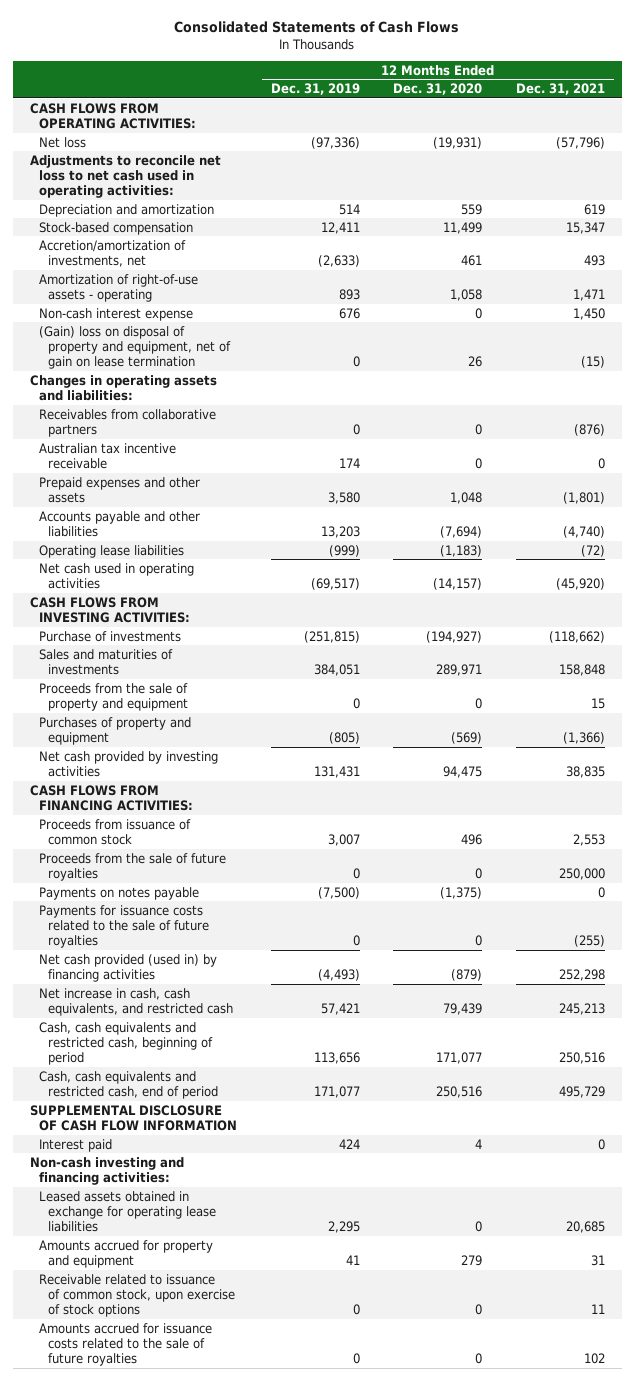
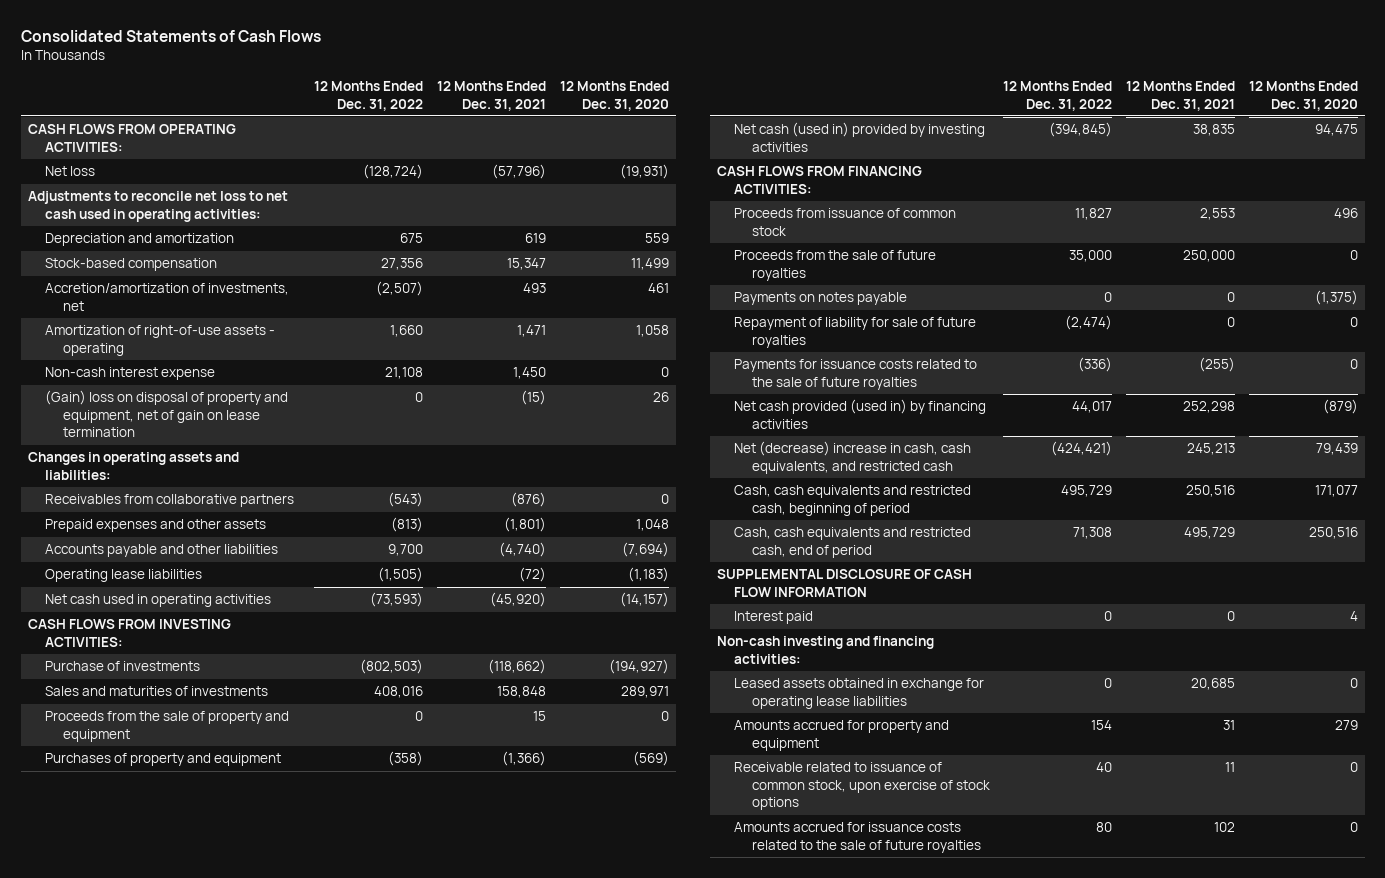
[270,83,360,96] Dec. 31, 2019 -> none
none -> [314,81,424,111] 12 Months Ended Dec. 31, 2022
[39,442,177,469] Australian tax incentive receivable -> none
[39,750,219,777] Net cash provided by investing activities -> [734,122,986,152] Net cash (used in) provided by investing activities
none -> [734,317,977,348] Repayment of liability for sale of future royalties
[39,987,234,1016] Net increase in cash, cash equivalents, and restricted cash -> [734,441,972,474] Net (decrease) increase in cash, cash equivalents, and restricted cash

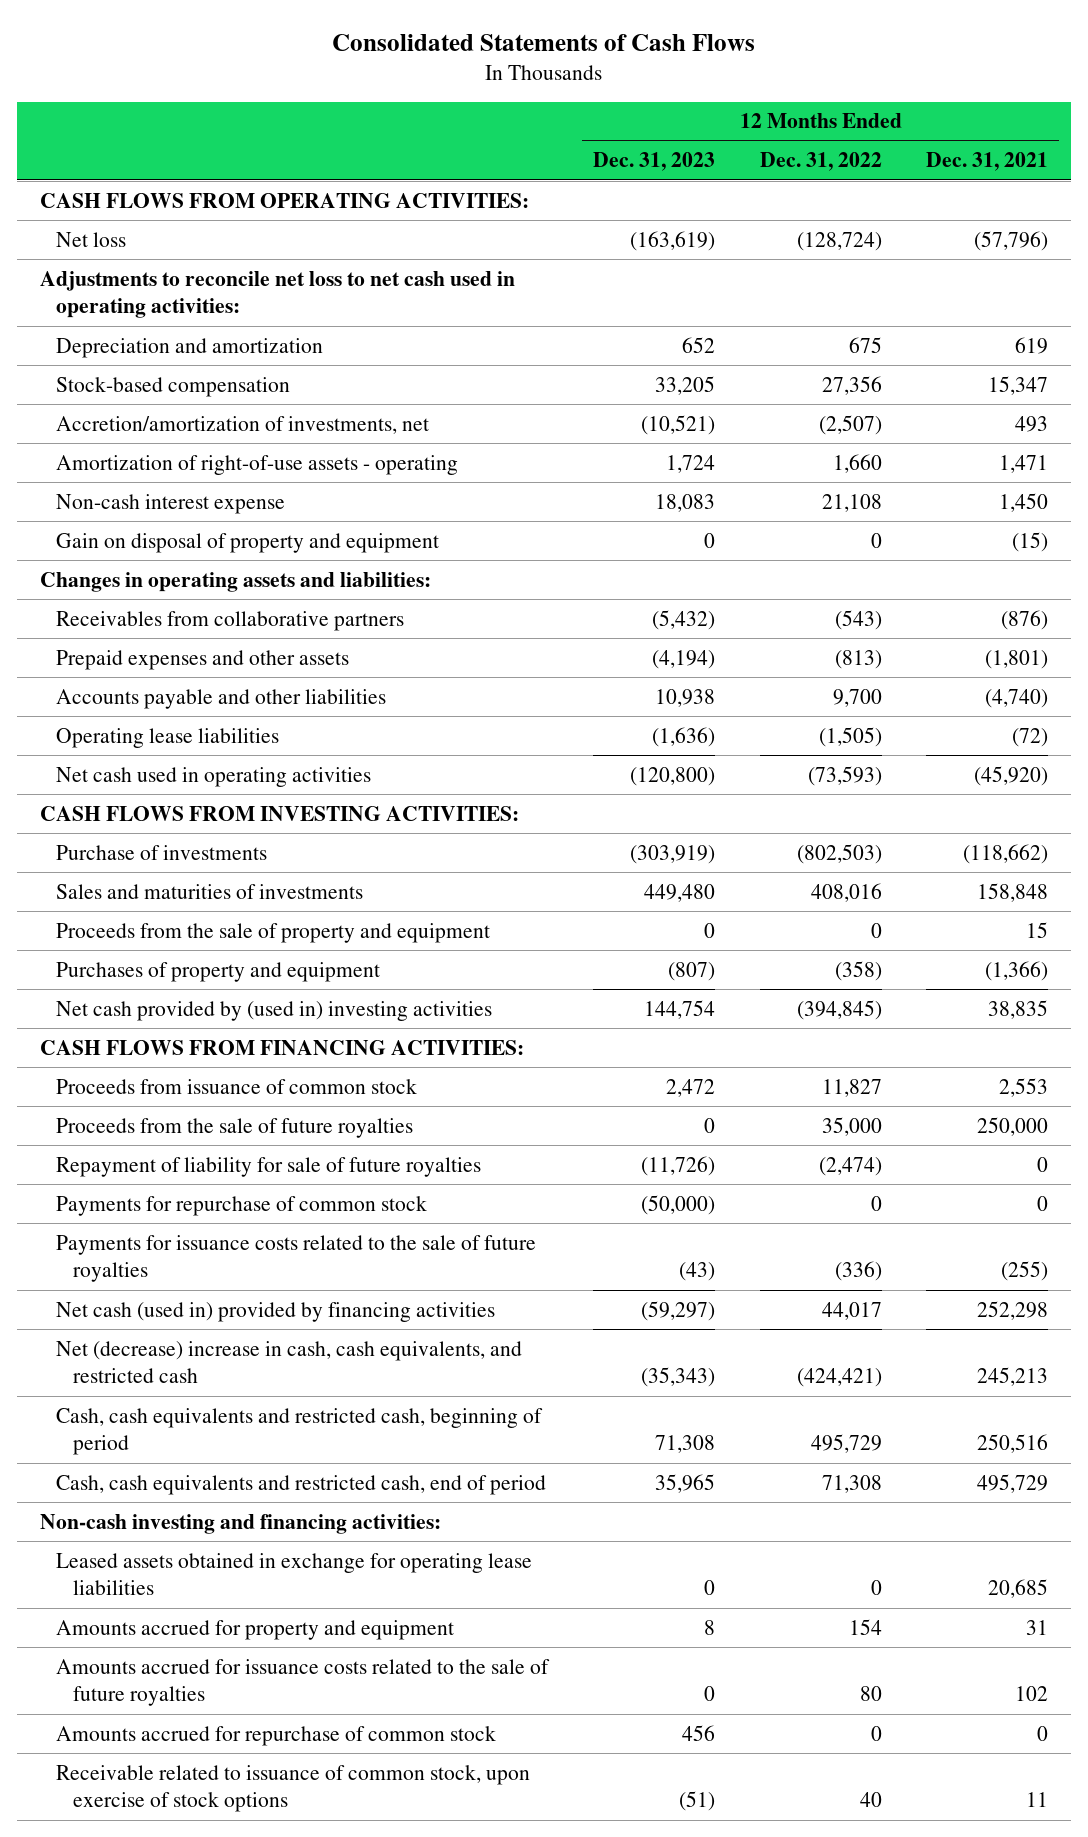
[559,81,669,111] 12 Months Ended Dec. 31, 2020 -> none
none -> [592,152,715,172] Dec. 31, 2023
[45,390,289,438] (Gain) loss on disposal of property and equipment, net of gain on lease termination -> [56,532,440,553] Gain on disposal of property and equipment
[734,122,986,152] Net cash (used in) provided by investing activities -> [56,1000,493,1021] Net cash provided by (used in) investing activities
[734,292,908,306] Payments on notes payable -> none
none -> [56,1195,428,1216] Payments for repurchase of common stock
[734,399,987,429] Net cash provided (used in) by financing activities -> [56,1301,496,1322] Net cash (used in) provided by financing activities
[716,569,972,597] SUPPLEMENTAL DISCLOSURE OF CASH FLOW INFORMATION -> none
[734,611,814,625] Interest paid -> none
none -> [56,1725,497,1746] Amounts accrued for repurchase of common stock
[734,762,990,811] Receivable related to issuance of common stock, upon exercise of stock options -> [56,1764,531,1813] Receivable related to issuance of common stock, upon exercise of stock options

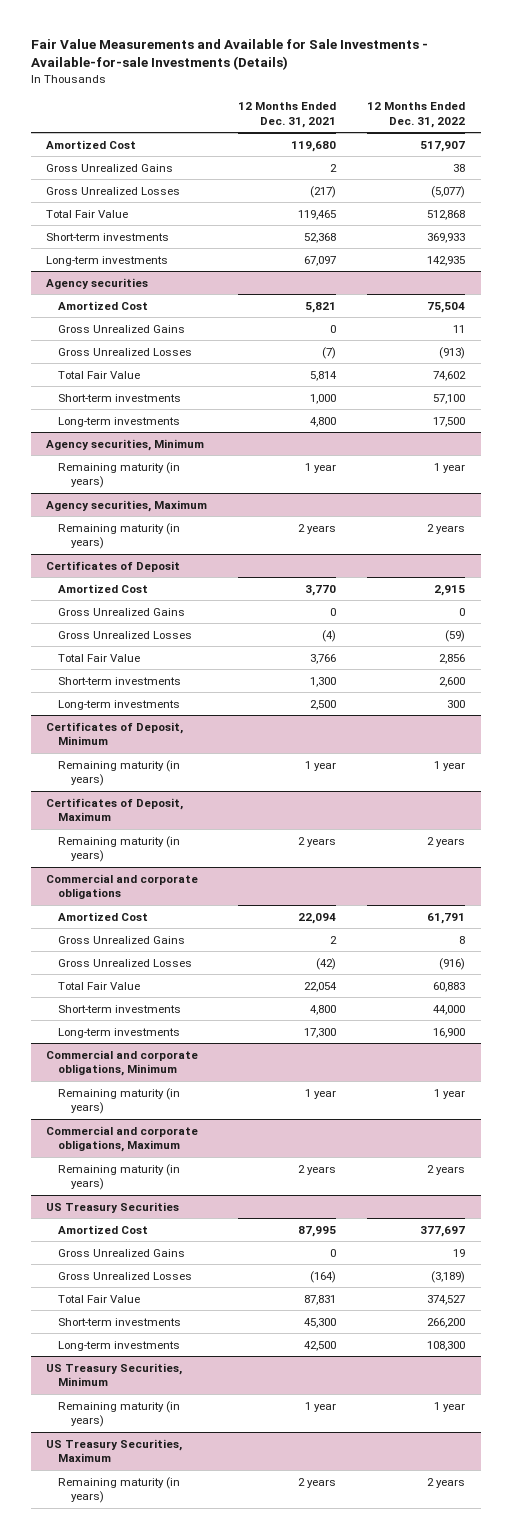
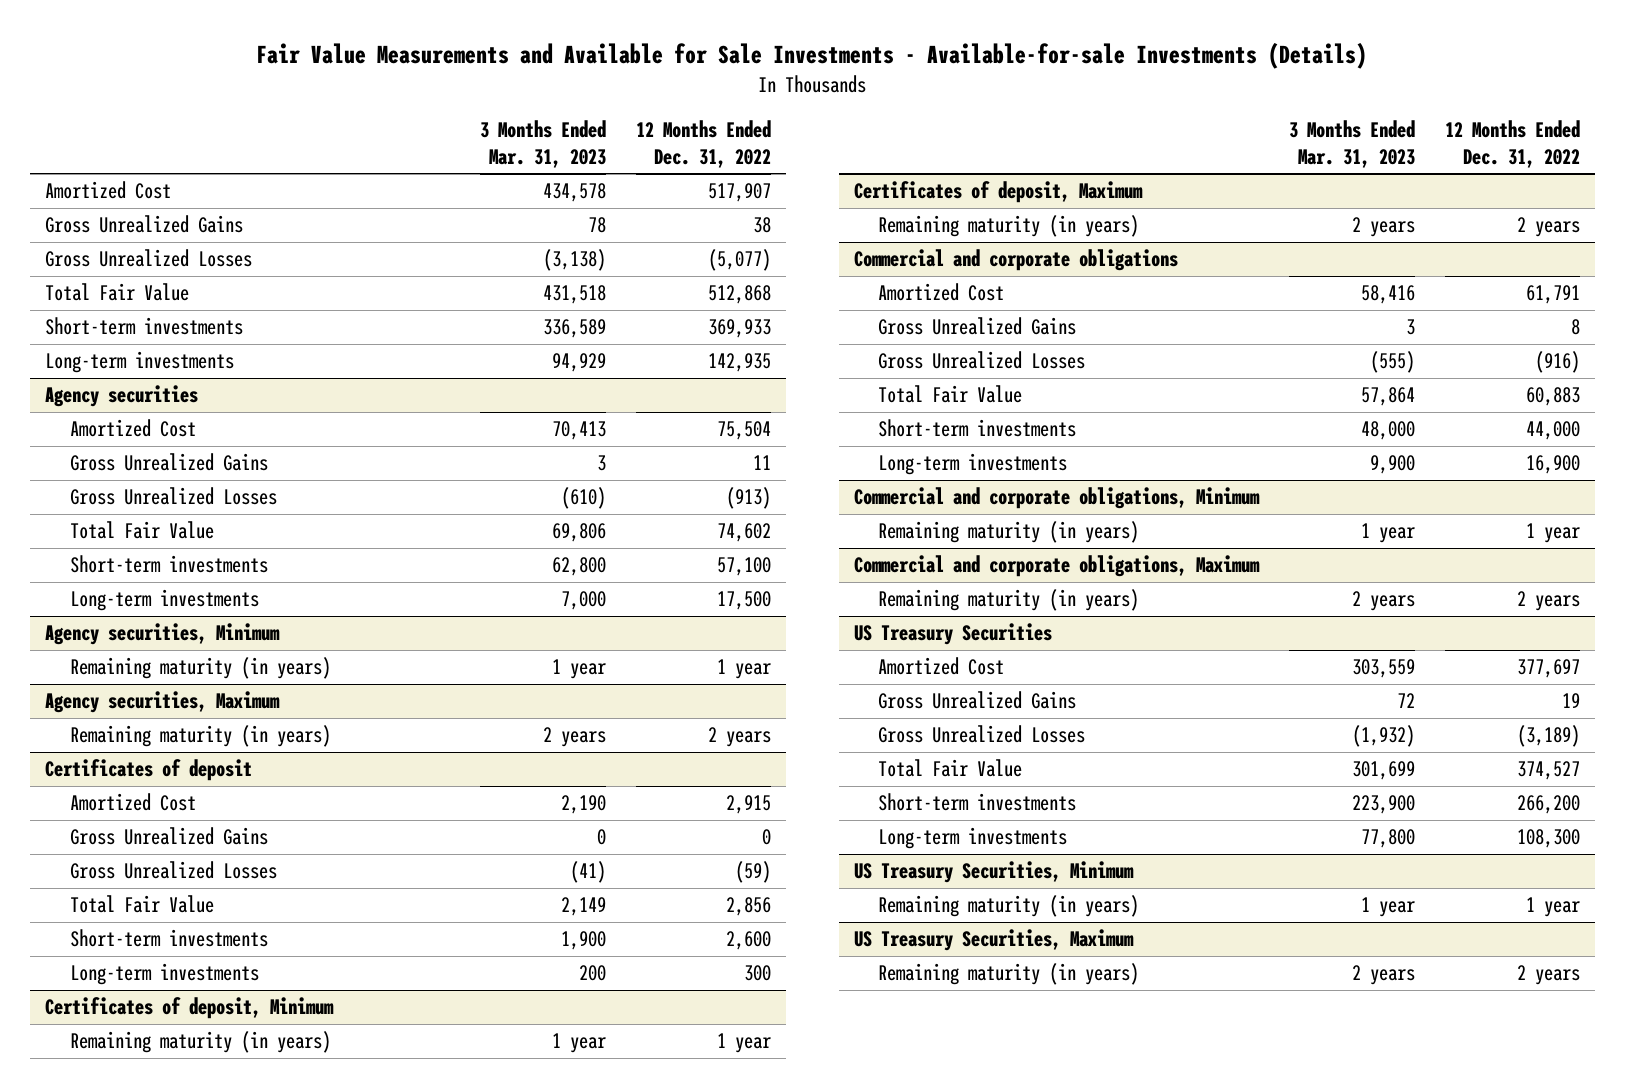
[238,102,337,128] 12 Months Ended Dec. 31, 2021 -> none
none -> [479,120,606,168] 3 Months Ended Mar. 31, 2023
[46,560,181,572] Certificates of Deposit -> [45,759,253,782] Certificates of deposit
[46,721,184,746] Certificates of Deposit, Minimum -> [45,997,335,1020] Certificates of deposit, Minimum
[46,797,184,822] Certificates of Deposit, Maximum -> [853,181,1143,204] Certificates of deposit, Maximum

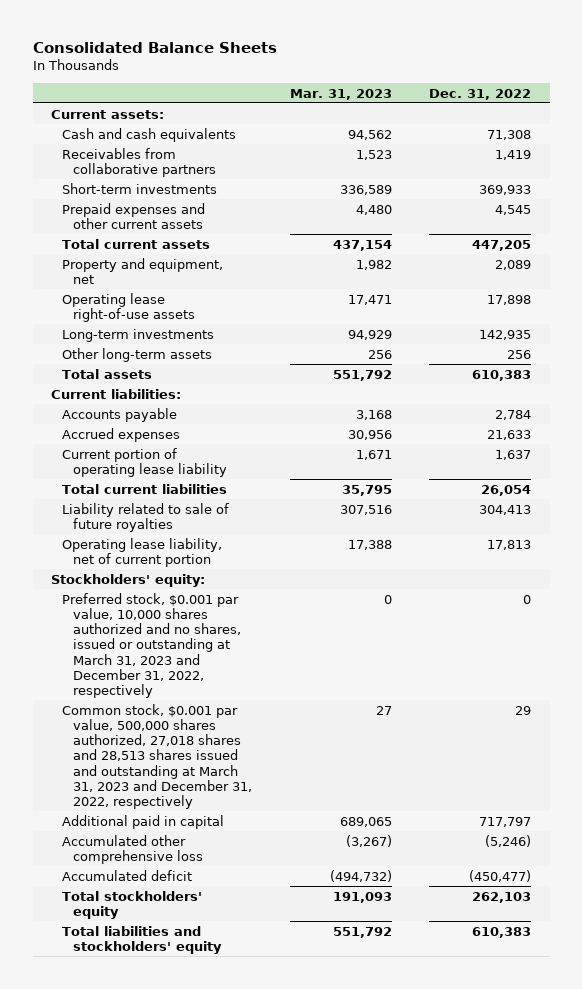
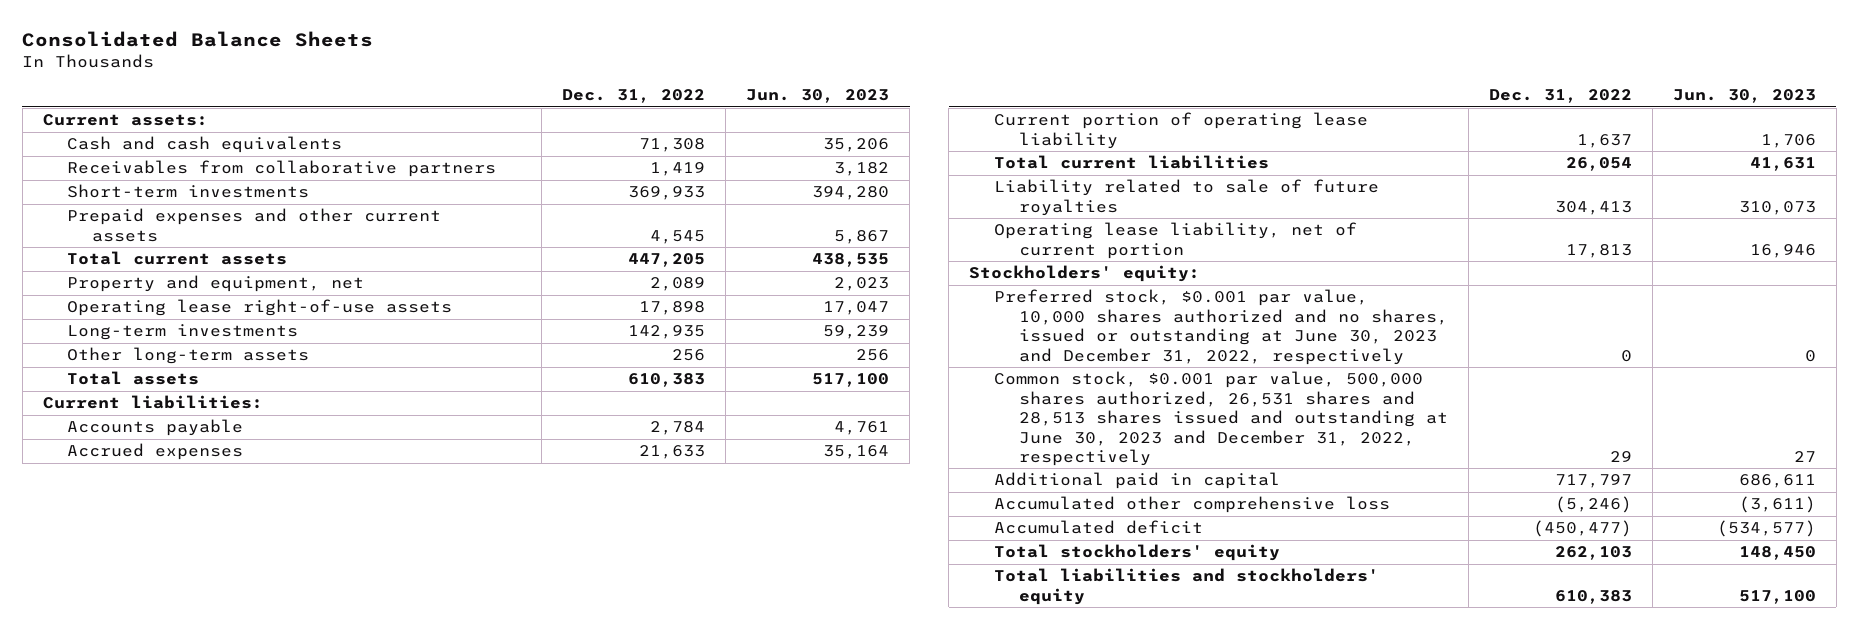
[289,88,392,100] Mar. 31, 2023 -> none
none -> [746,89,890,104] Jun. 30, 2023
[62,592,242,699] Preferred stock, $0.001 par value, 10,000 shares authorized and no shares, issued or outstanding at March 31, 2023 and December 31, 2022, respectively -> [993,289,1448,365] Preferred stock, $0.001 par value, 10,000 shares authorized and no shares, issued or outstanding at June 30, 2023 and December 31, 2022, respectively
[62,703,253,810] Common stock, $0.001 par value, 500,000 shares authorized, 27,018 shares and 28,513 shares issued and outstanding at March 31, 2023 and December 31, 2022, respectively -> [993,371,1448,466] Common stock, $0.001 par value, 500,000 shares authorized, 26,531 shares and 28,513 shares issued and outstanding at June 30, 2023 and December 31, 2022, respectively

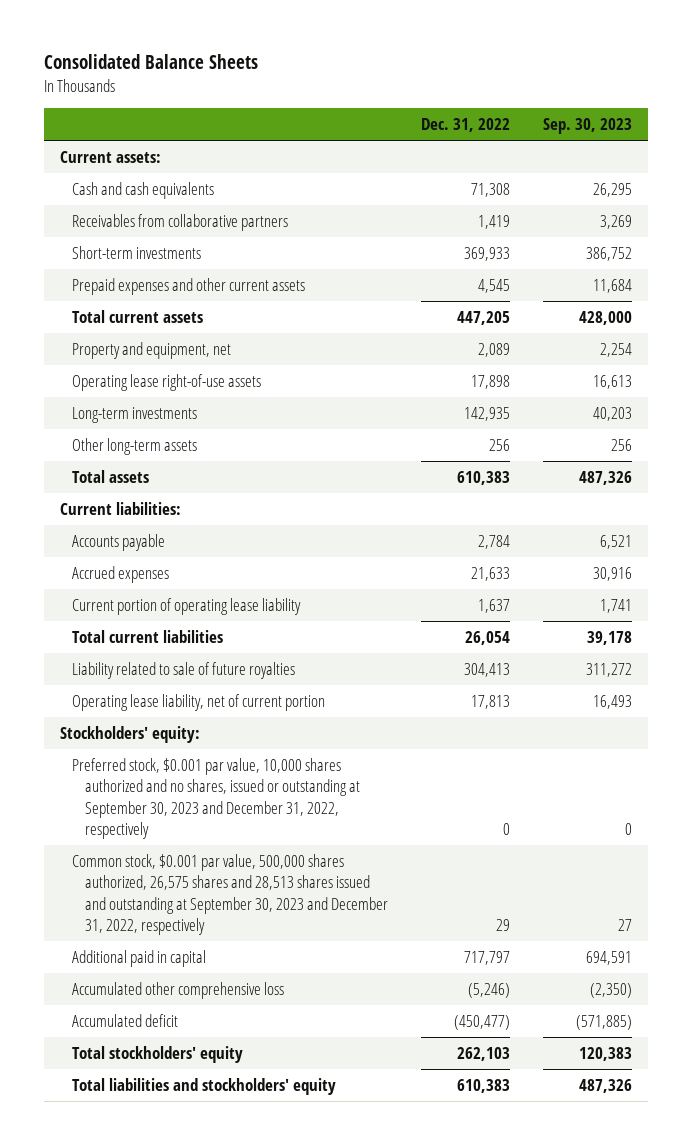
[746,89,890,104] Jun. 30, 2023 -> none
none -> [542,117,632,134] Sep. 30, 2023
[993,289,1448,365] Preferred stock, $0.001 par value, 10,000 shares authorized and no shares, issued or outstanding at June 30, 2023 and December 31, 2022, respectively -> [72,757,360,839] Preferred stock, $0.001 par value, 10,000 shares authorized and no shares, issued or outstanding at September 30, 2023 and December 31, 2022, respectively
[993,371,1448,466] Common stock, $0.001 par value, 500,000 shares authorized, 26,531 shares and 28,513 shares issued and outstanding at June 30, 2023 and December 31, 2022, respectively -> [72,853,388,935] Common stock, $0.001 par value, 500,000 shares authorized, 26,575 shares and 28,513 shares issued and outstanding at September 30, 2023 and December 31, 2022, respectively

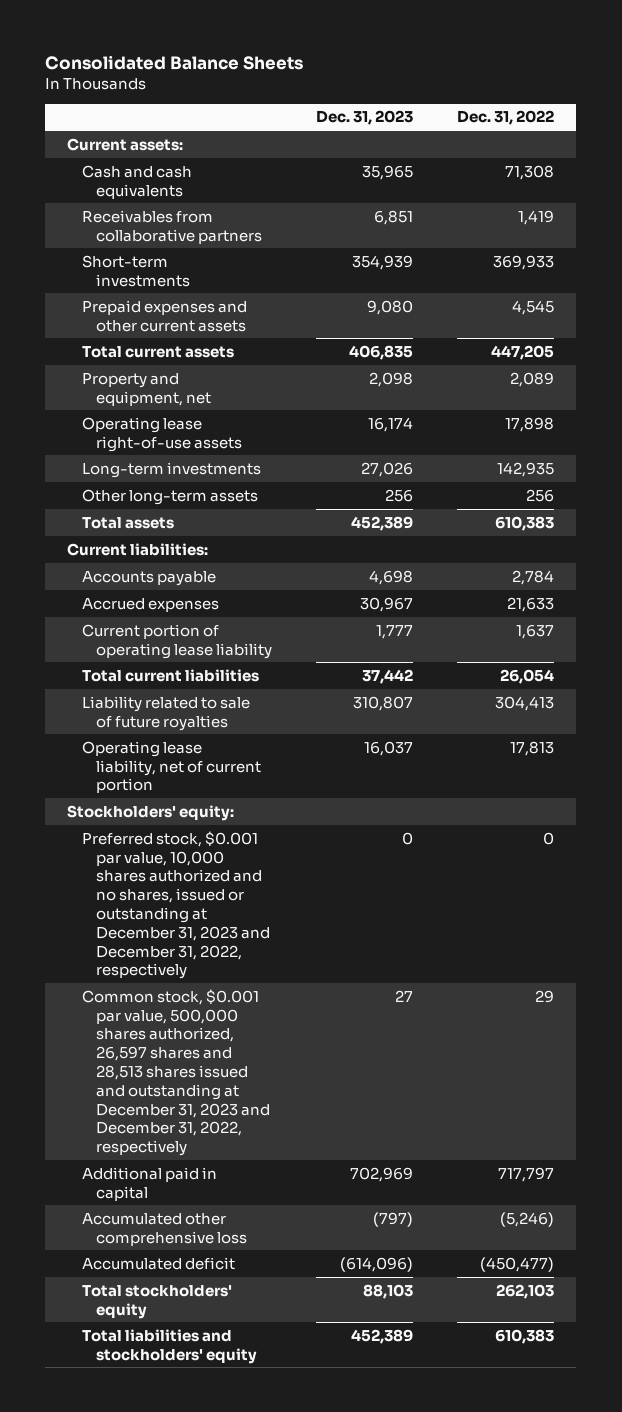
[542,117,632,134] Sep. 30, 2023 -> none
none -> [316,110,414,126] Dec. 31, 2023
[72,757,360,839] Preferred stock, $0.001 par value, 10,000 shares authorized and no shares, issued or outstanding at September 30, 2023 and December 31, 2022, respectively -> [81,830,270,980] Preferred stock, $0.001 par value, 10,000 shares authorized and no shares, issued or outstanding at December 31, 2023 and December 31, 2022, respectively
[72,853,388,935] Common stock, $0.001 par value, 500,000 shares authorized, 26,575 shares and 28,513 shares issued and outstanding at September 30, 2023 and December 31, 2022, respectively -> [81,988,270,1157] Common stock, $0.001 par value, 500,000 shares authorized, 26,597 shares and 28,513 shares issued and outstanding at December 31, 2023 and December 31, 2022, respectively

